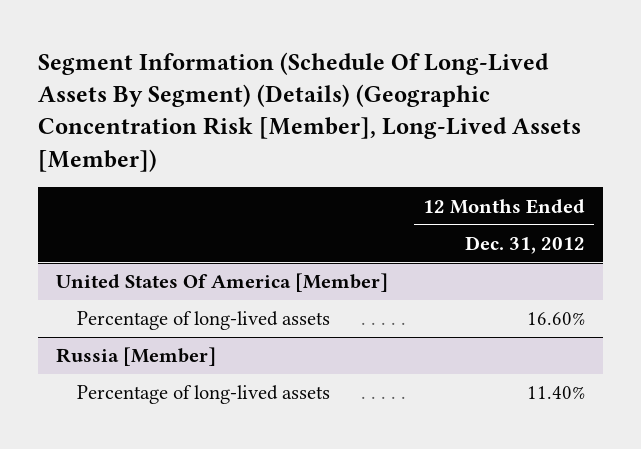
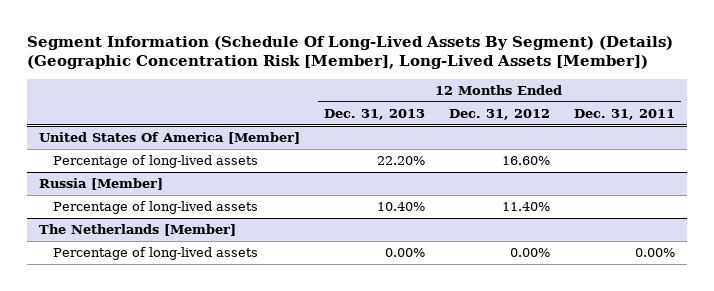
none -> [323,108,425,120] Dec. 31, 2013
none -> [573,108,675,120] Dec. 31, 2011
none -> [39,224,237,237] The Netherlands [Member]
none -> [53,247,259,261] Percentage of long-lived assets

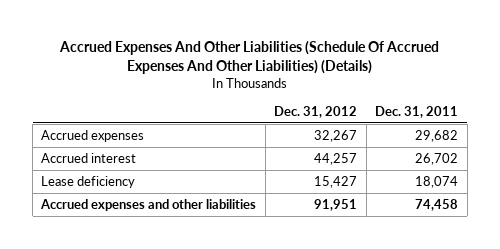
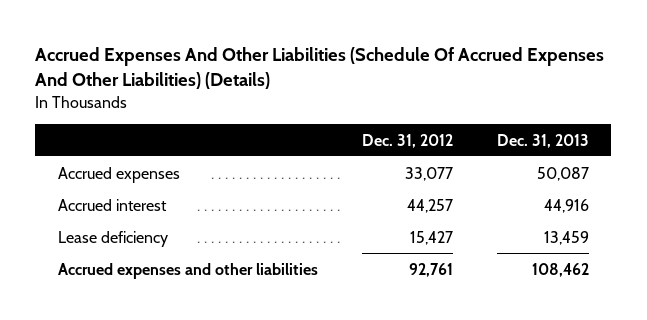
[375,105,459,118] Dec. 31, 2011 -> none
none -> [497,133,590,148] Dec. 31, 2013
[314,129,358,142] 32,267 -> [404,166,453,181] 33,077
[314,198,358,211] 91,951 -> [408,262,453,277] 92,761

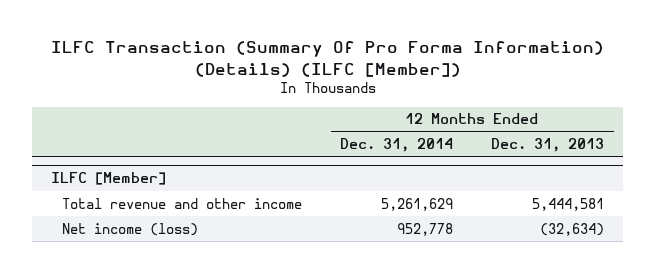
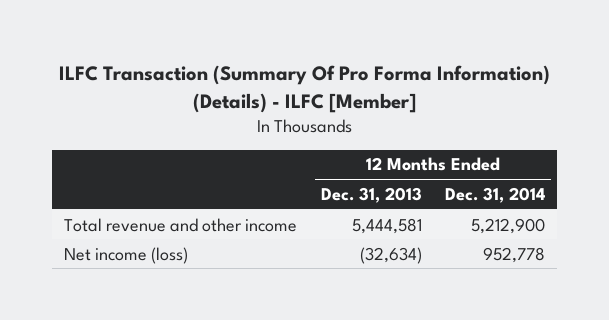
[50,41,604,77] ILFC Transaction (Summary Of Pro Forma Information) (Details) (ILFC [Member]) -> [58,64,550,113] ILFC Transaction (Summary Of Pro Forma Information) (Details) - ILFC [Member]
[51,172,167,186] ILFC [Member] -> none
[381,197,454,211] 5,261,629 -> [471,217,546,234] 5,212,900

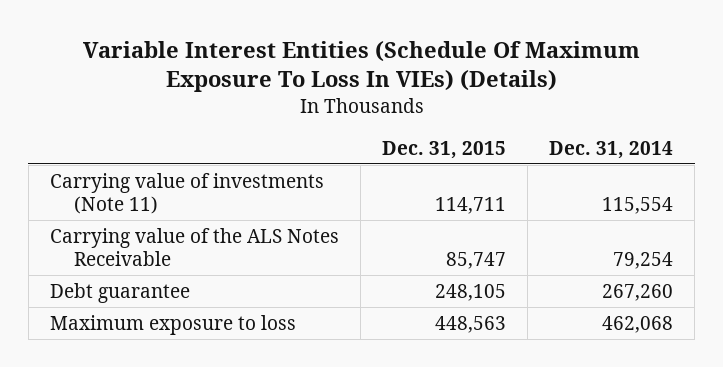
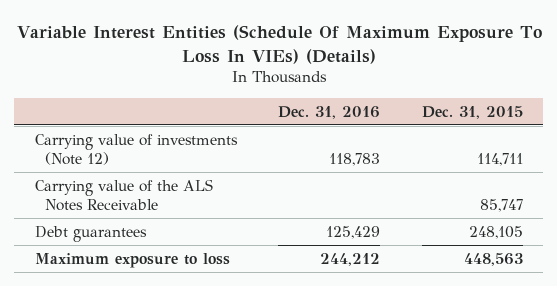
[549,140,674,159] Dec. 31, 2014 -> none
none -> [278,105,381,119] Dec. 31, 2016
[49,172,324,214] Carrying value of investments (Note 11) -> [34,133,238,166] Carrying value of investments (Note 12)
[49,282,190,303] Debt guarantee -> [34,225,147,242] Debt guarantees

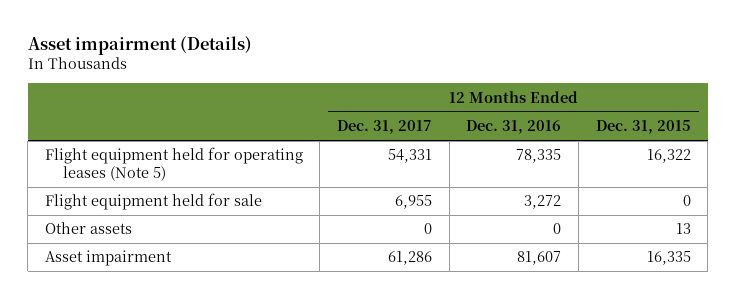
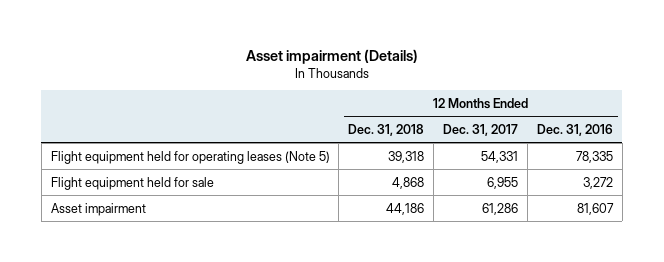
[595,120,691,135] Dec. 31, 2015 -> none
none -> [348,123,425,136] Dec. 31, 2018
[44,222,132,235] Other assets -> none

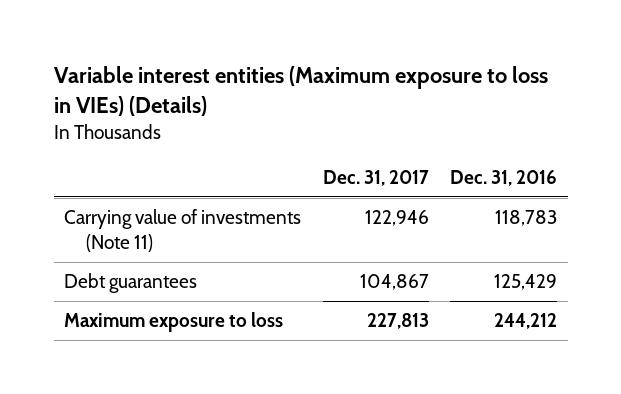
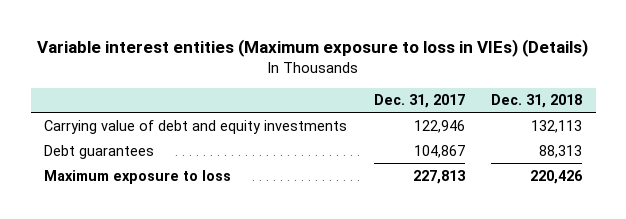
[450,169,558,186] Dec. 31, 2016 -> none
none -> [491,94,583,109] Dec. 31, 2018
[64,209,302,252] Carrying value of investments (Note 11) -> [44,119,348,134] Carrying value of debt and equity investments

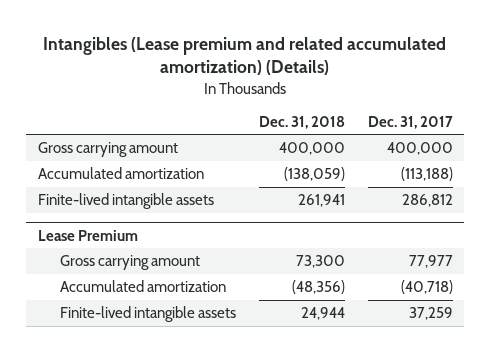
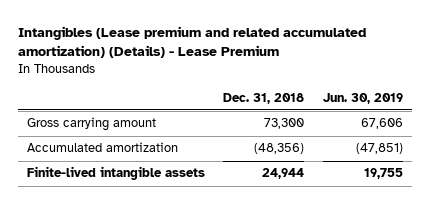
[43,36,447,76] Intangibles (Lease premium and related accumulated amortization) (Details) -> [17,25,366,59] Intangibles (Lease premium and related accumulated amortization) (Details) - Lease Premium
[367,115,453,129] Dec. 31, 2017 -> none
none -> [322,92,403,104] Jun. 30, 2019
[37,142,178,158] Gross carrying amount -> none
[37,167,204,180] Accumulated amortization -> none
[37,193,214,210] Finite-lived intangible assets -> none
[37,229,138,241] Lease Premium -> none

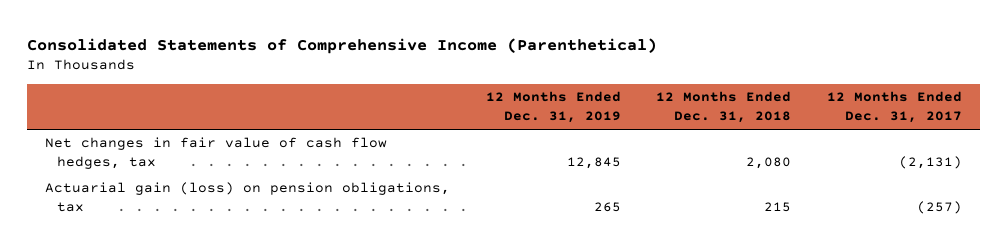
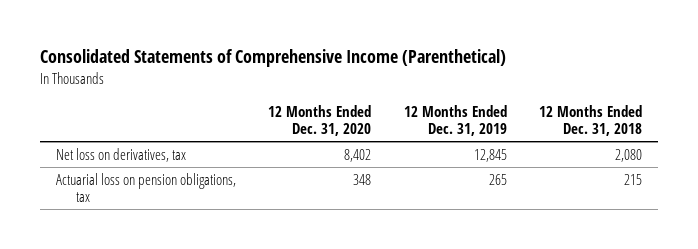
[826,91,962,124] 12 Months Ended Dec. 31, 2017 -> none
none -> [268,104,372,137] 12 Months Ended Dec. 31, 2020
[44,137,387,170] Net changes in fair value of cash flow hedges, tax -> [55,147,186,162] Net loss on derivatives, tax
[44,182,450,213] Actuarial gain (loss) on pension obligations, tax -> [55,172,236,203] Actuarial loss on pension obligations, tax

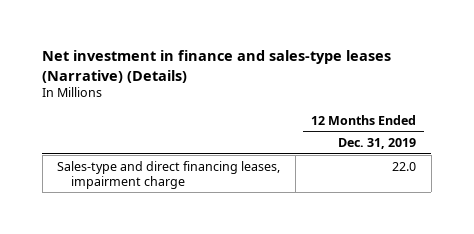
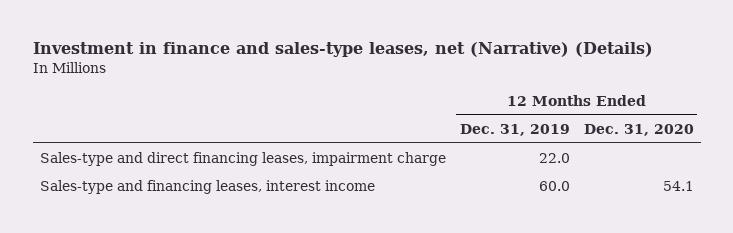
[42,50,392,83] Net investment in finance and sales-type leases (Narrative) (Details) -> [32,42,653,58] Investment in finance and sales-type leases, net (Narrative) (Details)
none -> [583,123,694,136] Dec. 31, 2020
none -> [39,180,375,195] Sales-type and financing leases, interest income

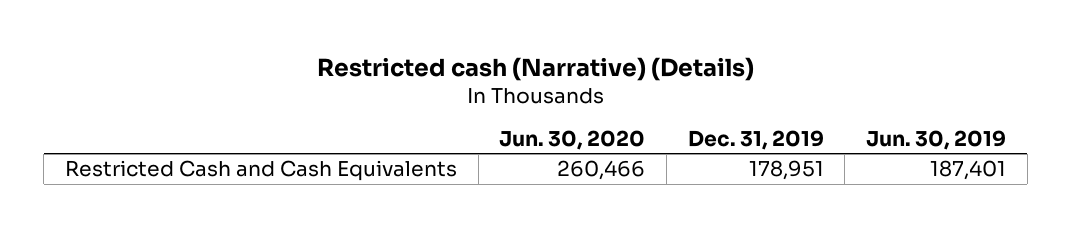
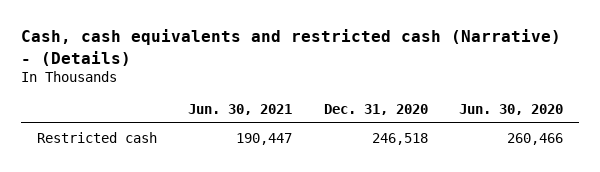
[316,56,754,81] Restricted cash (Narrative) (Details) -> [21,29,562,66] Cash, cash equivalents and restricted cash (Narrative) - (Details)
[687,129,824,150] Dec. 31, 2019 -> none
[865,129,1006,150] Jun. 30, 2019 -> none
none -> [188,104,293,116] Jun. 30, 2021
none -> [323,104,428,116] Dec. 31, 2020
[65,160,458,182] Restricted Cash and Cash Equivalents -> [36,131,157,143] Restricted cash

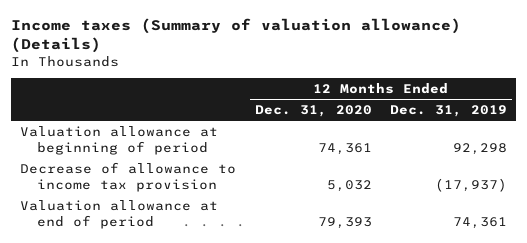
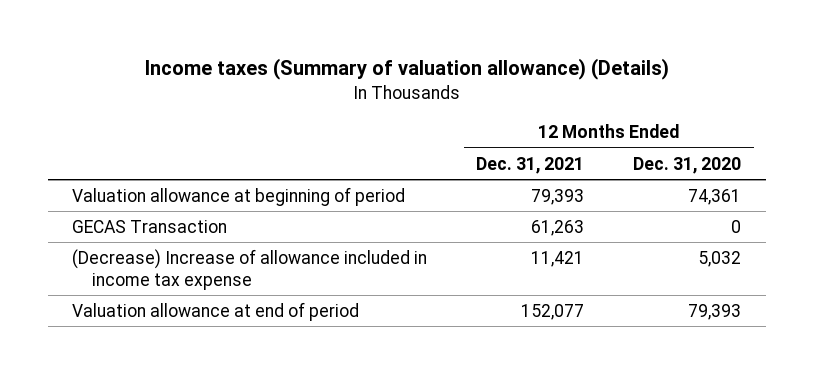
[389,105,507,118] Dec. 31, 2019 -> none
none -> [476,156,585,174] Dec. 31, 2021
none -> [72,219,228,233] GECAS Transaction
[20,161,237,192] Decrease of allowance to income tax provision -> [72,248,428,290] (Decrease) Increase of allowance included in income tax expense

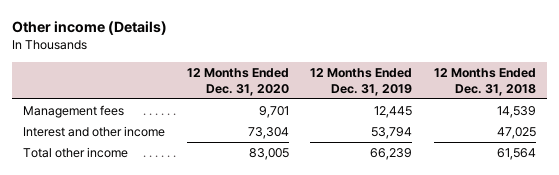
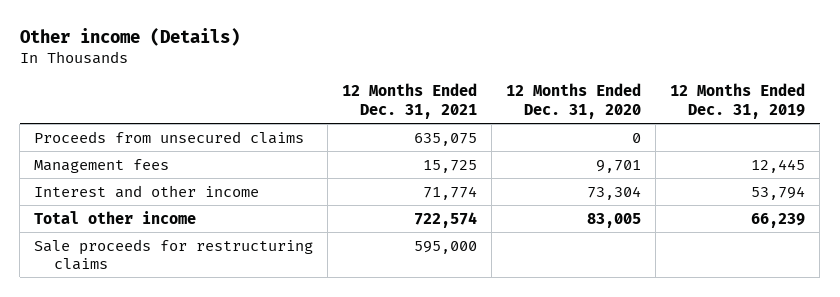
[433,68,536,96] 12 Months Ended Dec. 31, 2018 -> none
none -> [342,83,478,120] 12 Months Ended Dec. 31, 2021
none -> [34,130,305,144] Proceeds from unsecured claims
none -> [34,238,314,271] Sale proceeds for restructuring claims

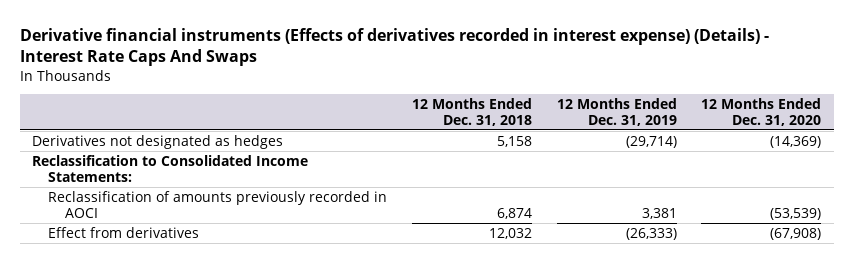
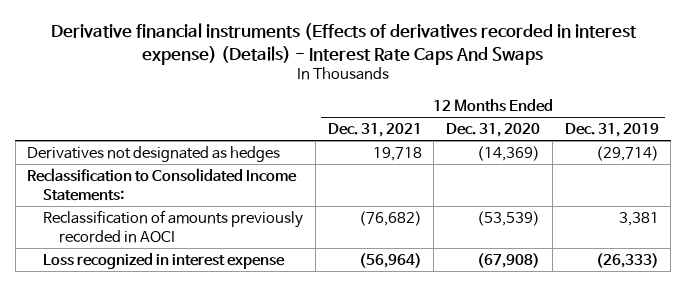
[412,98,533,126] 12 Months Ended Dec. 31, 2018 -> none
none -> [327,122,422,137] Dec. 31, 2021
[48,226,200,238] Effect from derivatives -> [43,252,286,269] Loss recognized in interest expense

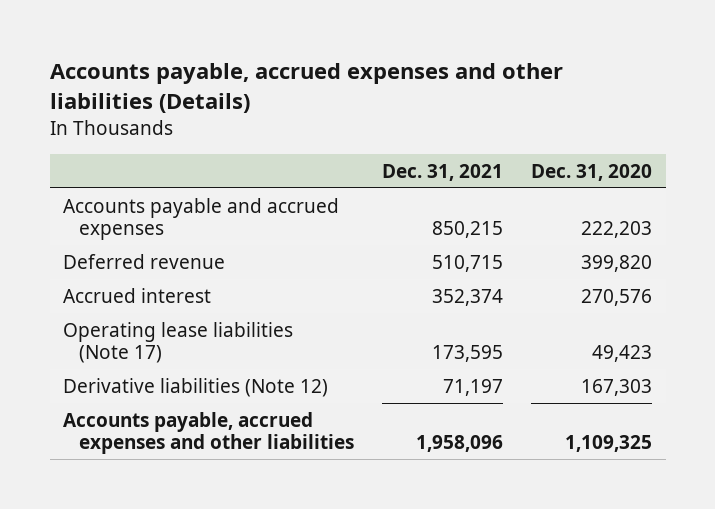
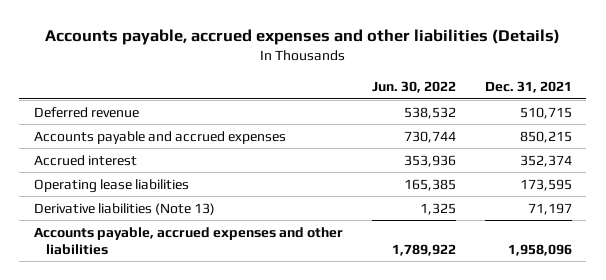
[530,163,652,181] Dec. 31, 2020 -> none
none -> [371,81,456,94] Jun. 30, 2022
[63,197,340,241] Accounts payable and accrued expenses -> [33,130,286,144] Accounts payable and accrued expenses
[63,321,294,364] Operating lease liabilities (Note 17) -> [33,178,189,193] Operating lease liabilities
[63,377,329,397] Derivative liabilities (Note 12) -> [33,202,215,215] Derivative liabilities (Note 13)

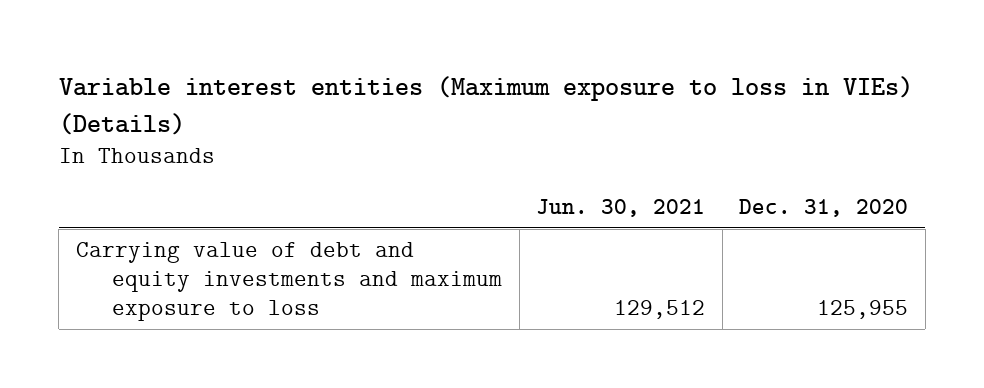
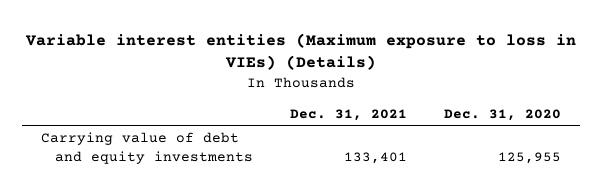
[536,199,706,218] Jun. 30, 2021 -> none
none -> [290,108,408,121] Dec. 31, 2021
[75,241,503,322] Carrying value of debt and equity investments and maximum exposure to loss -> [40,132,254,164] Carrying value of debt and equity investments

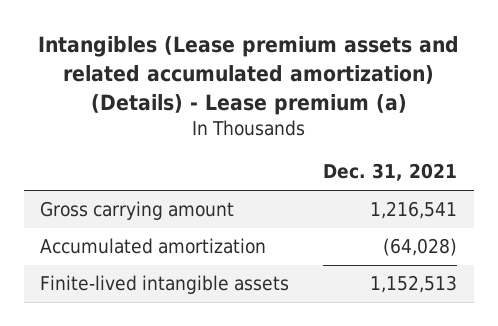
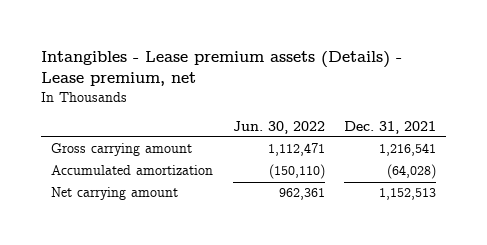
[37,36,459,115] Intangibles (Lease premium assets and related accumulated amortization) (Details) - Lease premium (a) -> [41,51,403,87] Intangibles - Lease premium assets (Details) - Lease premium, net
none -> [232,120,325,134] Jun. 30, 2022
[40,275,290,295] Finite-lived intangible assets -> [50,187,178,201] Net carrying amount

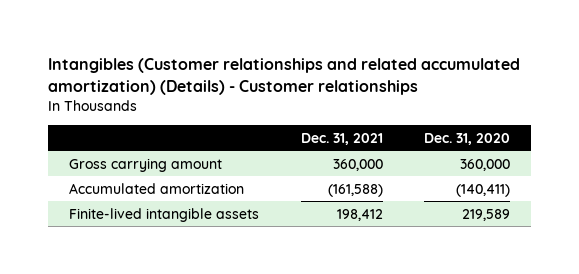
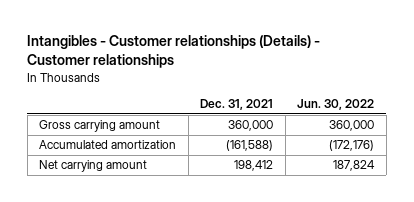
[47,57,520,95] Intangibles (Customer relationships and related accumulated amortization) (Details) - Customer relationships -> [27,35,321,69] Intangibles - Customer relationships (Details) - Customer relationships
[424,132,511,145] Dec. 31, 2020 -> none
none -> [297,99,375,111] Jun. 30, 2022
[68,207,259,222] Finite-lived intangible assets -> [39,160,148,173] Net carrying amount

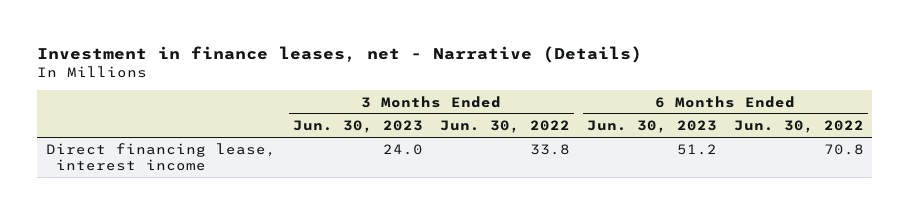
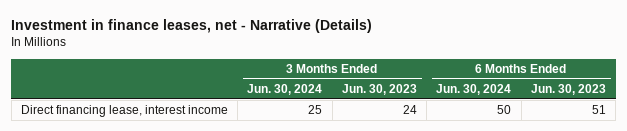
[439,120,570,134] Jun. 30, 2022 -> none
[733,120,864,134] Jun. 30, 2022 -> none
none -> [247,83,323,95] Jun. 30, 2024
none -> [436,83,512,95] Jun. 30, 2024
[382,144,423,156] 24.0 -> [402,105,417,115] 24
[676,144,717,156] 51.2 -> [591,105,606,115] 51

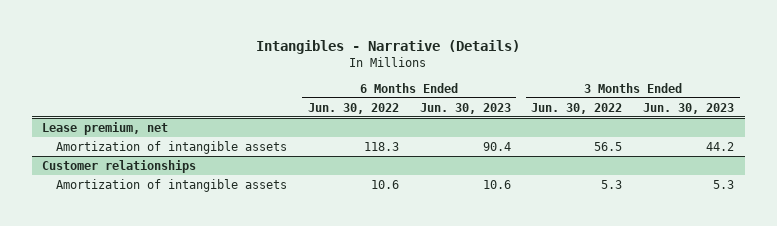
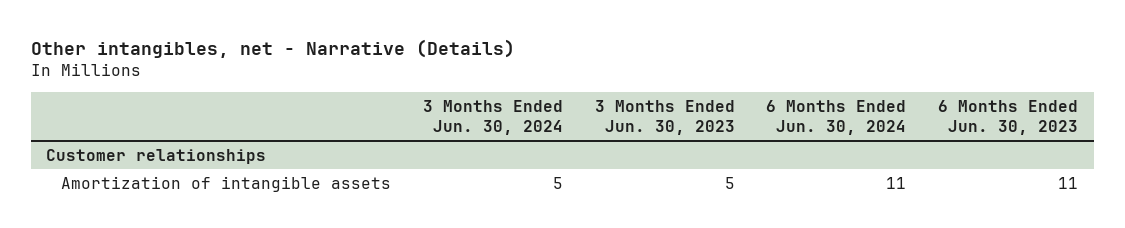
[256,39,521,54] Intangibles - Narrative (Details) -> [30,39,515,59] Other intangibles, net - Narrative (Details)
[307,102,399,114] Jun. 30, 2022 -> none
[531,102,623,114] Jun. 30, 2022 -> none
none -> [422,99,563,135] 3 Months Ended Jun. 30, 2024
none -> [766,99,907,135] 6 Months Ended Jun. 30, 2024
[42,121,169,135] Lease premium, net -> none
[55,140,287,154] Amortization of intangible assets -> none
[482,179,511,189] 10.6 -> [1058,176,1079,189] 11
[713,179,735,189] 5.3 -> [724,176,735,189] 5

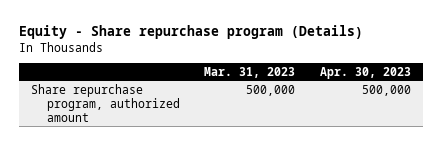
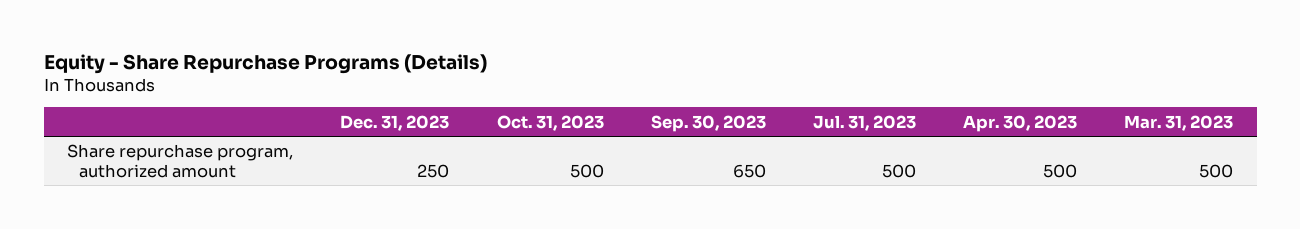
[18,25,363,40] Equity - Share repurchase program (Details) -> [43,53,487,74] Equity - Share Repurchase Programs (Details)
none -> [340,114,450,131] Dec. 31, 2023
none -> [496,114,604,131] Oct. 31, 2023
none -> [650,114,766,132] Sep. 30, 2023
none -> [812,114,916,131] Jul. 31, 2023
[246,84,296,96] 500,000 -> [1199,163,1234,178] 500
[361,84,411,96] 500,000 -> [1043,163,1078,178] 500

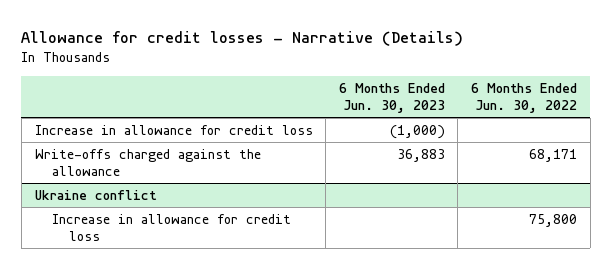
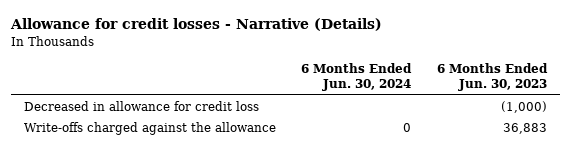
[471,82,578,114] 6 Months Ended Jun. 30, 2022 -> none
none -> [301,62,413,92] 6 Months Ended Jun. 30, 2024
[34,124,313,135] Increase in allowance for credit loss -> [23,101,259,112] Decreased in allowance for credit loss
[34,189,157,200] Ukraine conflict -> none
[51,213,291,242] Increase in allowance for credit loss -> none

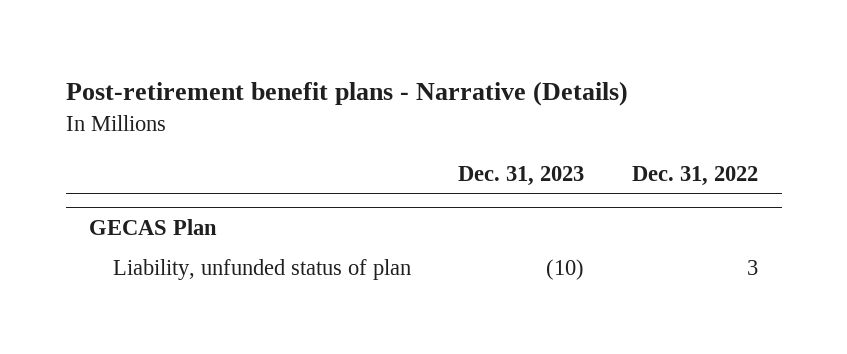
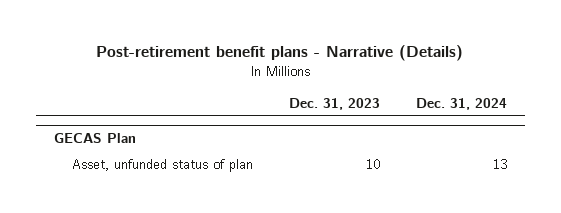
[631,165,758,186] Dec. 31, 2022 -> none
none -> [415,97,507,110] Dec. 31, 2024
[112,259,411,281] Liability, unfunded status of plan -> [71,158,253,172] Asset, unfunded status of plan
[546,259,585,281] (10) -> [365,158,380,169] 10

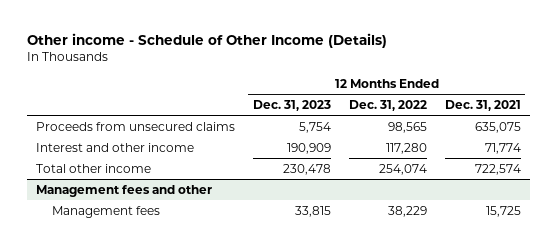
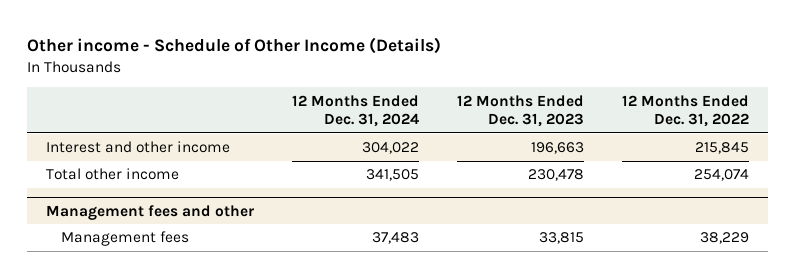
[444,99,521,111] Dec. 31, 2021 -> none
none -> [292,94,420,128] 12 Months Ended Dec. 31, 2024
[35,121,235,131] Proceeds from unsecured claims -> none
[286,142,331,154] 190,909 -> [531,142,585,155] 196,663
[385,142,427,154] 117,280 -> [694,142,749,155] 215,845

